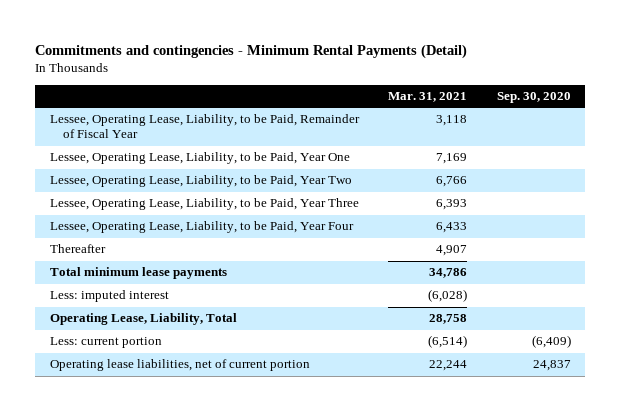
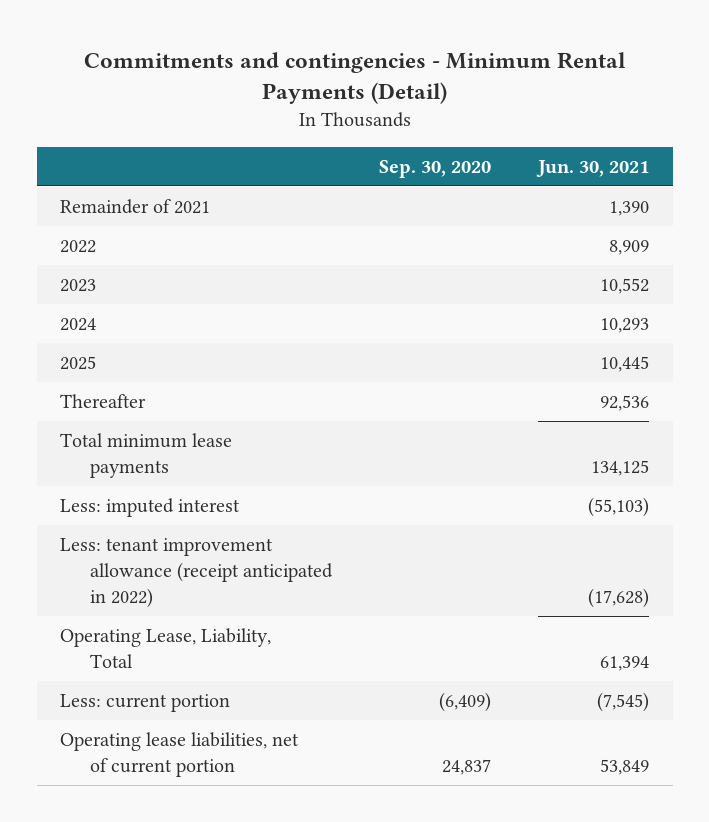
[388,92,468,103] Mar. 31, 2021 -> none
none -> [535,159,649,177] Jun. 30, 2021
[49,114,360,139] Lessee, Operating Lease, Liability, to be Paid, Remainder of Fiscal Year -> [60,199,211,215] Remainder of 2021
[49,152,350,165] Lessee, Operating Lease, Liability, to be Paid, Year One -> [60,240,97,254] 2022
[49,175,352,188] Lessee, Operating Lease, Liability, to be Paid, Year Two -> [60,279,97,293] 2023
[49,198,359,211] Lessee, Operating Lease, Liability, to be Paid, Year Three -> [60,318,97,332] 2024
[49,221,354,234] Lessee, Operating Lease, Liability, to be Paid, Year Four -> [60,356,97,371] 2025
none -> [60,538,333,609] Less: tenant improvement allowance (receipt anticipated in 2022)

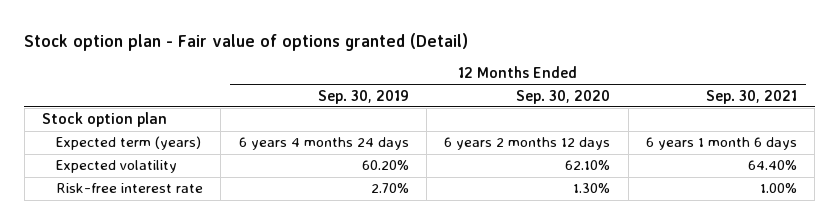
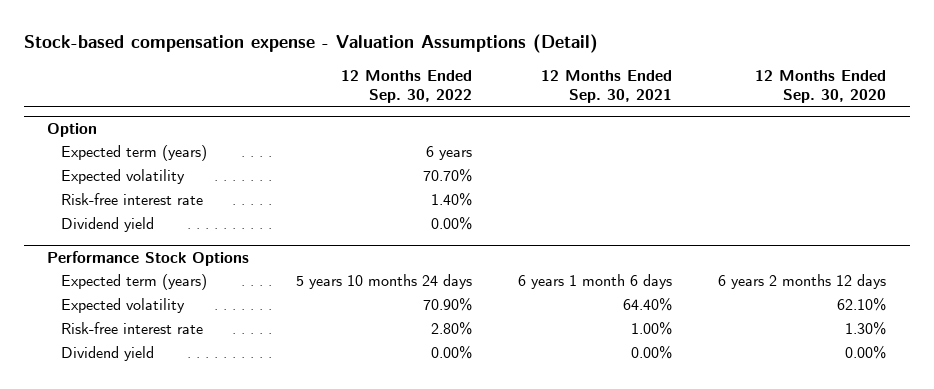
[24,33,469,52] Stock option plan - Fair value of options granted (Detail) -> [23,34,598,54] Stock-based compensation expense - Valuation Assumptions (Detail)
[317,89,409,104] Sep. 30, 2019 -> none
none -> [340,70,472,103] 12 Months Ended Sep. 30, 2022
[41,112,167,128] Stock option plan -> none
none -> [47,122,98,137] Option
none -> [61,145,208,162] Expected term (years)
none -> [61,169,186,185] Expected volatility
none -> [61,193,204,206] Risk-free interest rate
none -> [61,217,155,233] Dividend yield
none -> [47,250,250,266] Performance Stock Options
none -> [61,346,155,362] Dividend yield

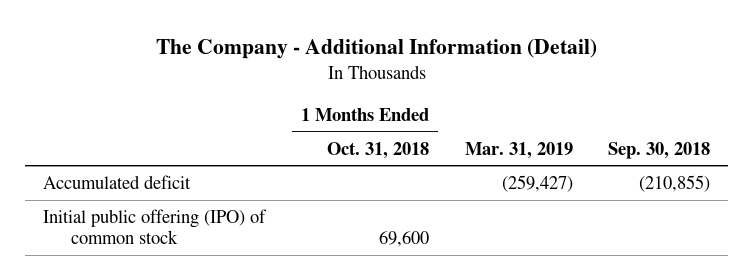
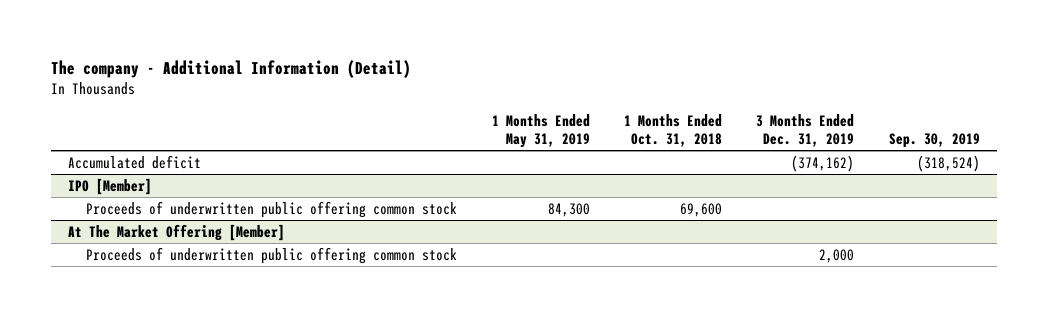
[155,39,597,60] The Company - Additional Information (Detail) -> [51,60,412,79] The company - Additional Information (Detail)
[464,141,573,159] Mar. 31, 2019 -> none
[608,141,711,159] Sep. 30, 2018 -> none
none -> [491,113,590,148] 1 Months Ended May 31, 2019
none -> [756,113,855,147] 3 Months Ended Dec. 31, 2019
none -> [888,132,980,148] Sep. 30, 2019
[43,208,268,245] Initial public offering (IPO) of common stock -> none
none -> [68,177,153,195] IPO [Member]
none -> [86,200,458,218] Proceeds of underwritten public offering common stock
none -> [68,223,286,241] At The Market Offering [Member]
none -> [86,246,458,264] Proceeds of underwritten public offering common stock

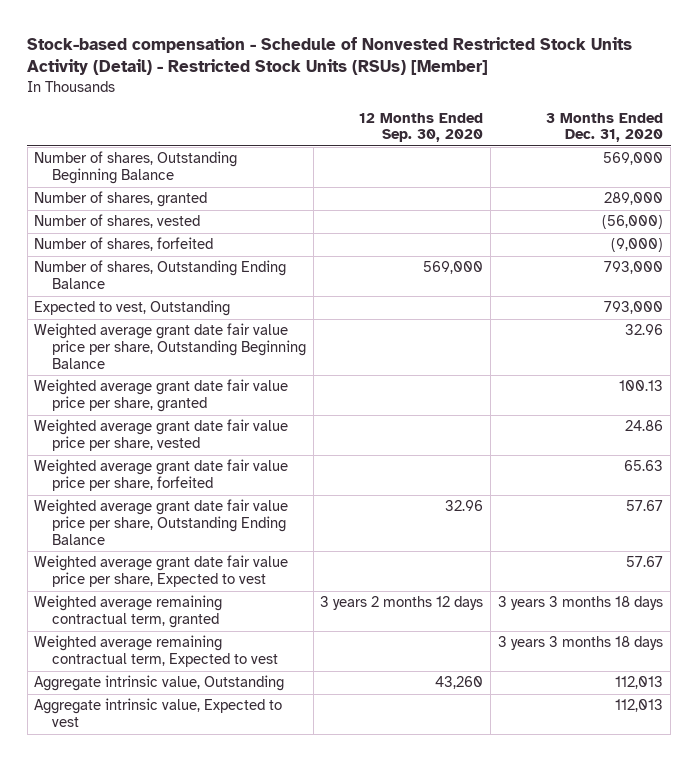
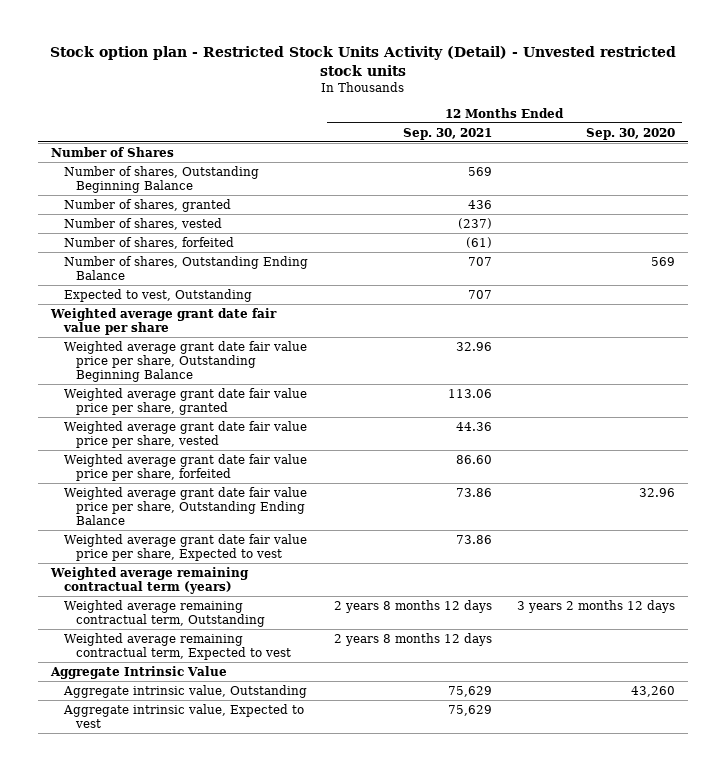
[27,36,633,76] Stock-based compensation - Schedule of Nonvested Restricted Stock Units Activity (Detail) - Restricted Stock Units (RSUs) [Member] -> [50,45,677,76] Stock option plan - Restricted Stock Units Activity (Detail) - Unvested restricted stock units
[546,112,664,143] 3 Months Ended Dec. 31, 2020 -> none
none -> [402,127,492,140] Sep. 30, 2021
none -> [51,146,175,157] Number of Shares
[423,261,484,275] 569,000 -> [651,256,676,266] 569
none -> [50,307,278,335] Weighted average grant date fair value per share
none -> [50,566,250,594] Weighted average remaining contractual term (years)
[34,595,223,629] Weighted average remaining contractual term, granted -> [63,599,266,627] Weighted average remaining contractual term, Outstanding
none -> [50,665,228,679] Aggregate Intrinsic Value

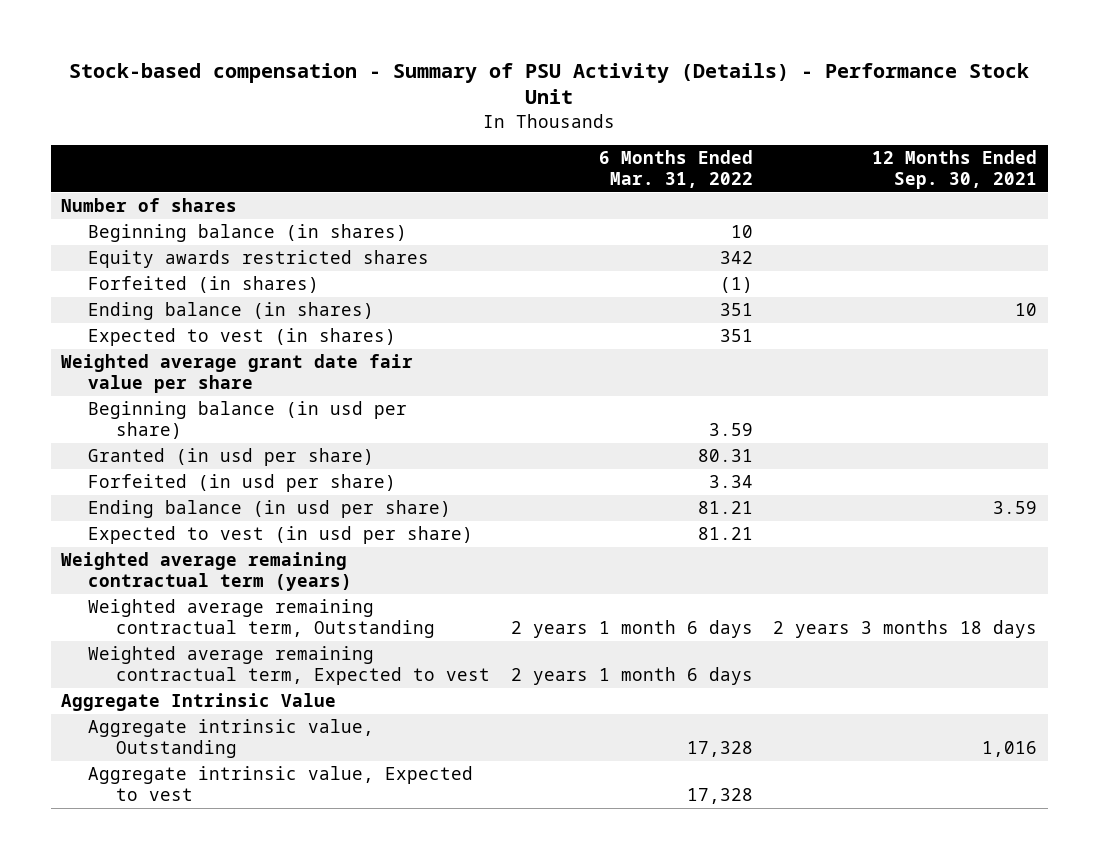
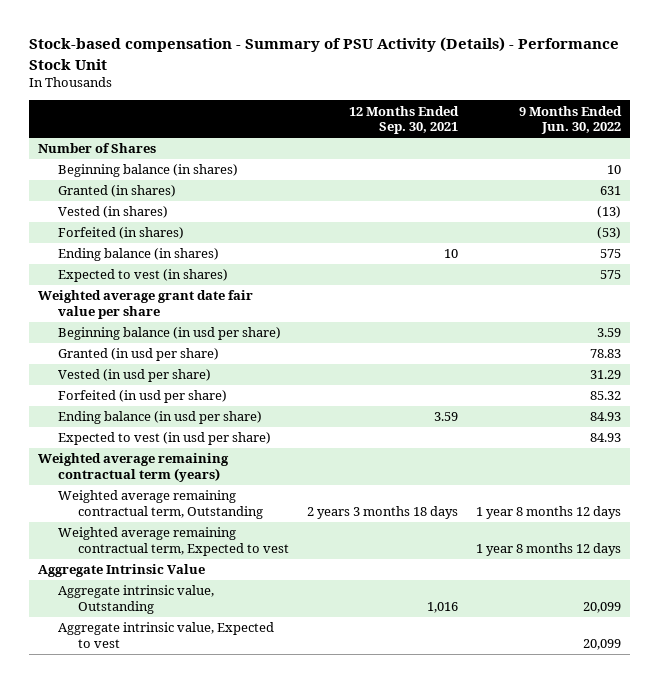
[598,150,753,189] 6 Months Ended Mar. 31, 2022 -> none
none -> [519,105,623,135] 9 Months Ended Jun. 30, 2022
[60,198,237,213] Number of shares -> [38,143,157,154] Number of Shares
[88,250,430,269] Equity awards restricted shares -> [57,185,176,198] Granted (in shares)
none -> [57,206,168,219] Vested (in shares)
none -> [57,369,211,383] Vested (in usd per share)

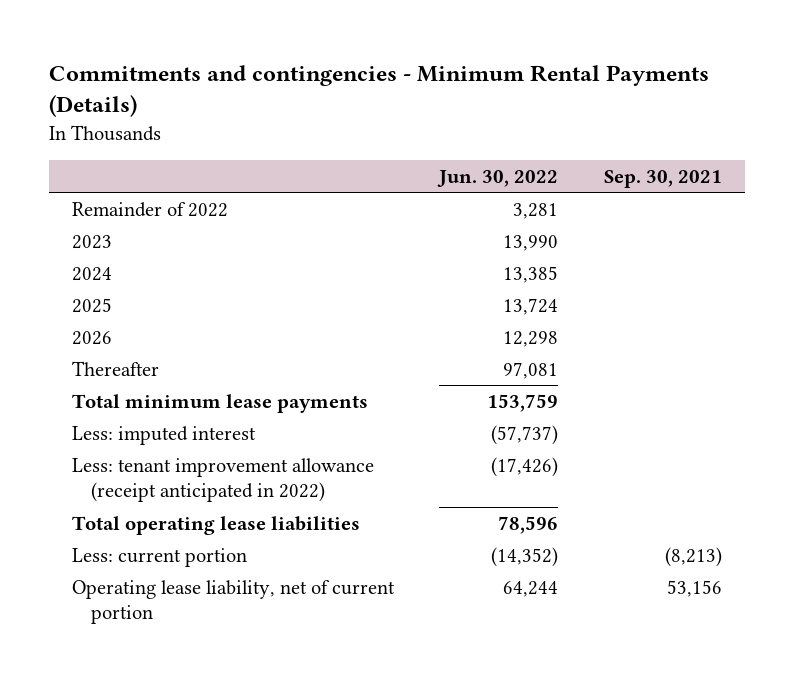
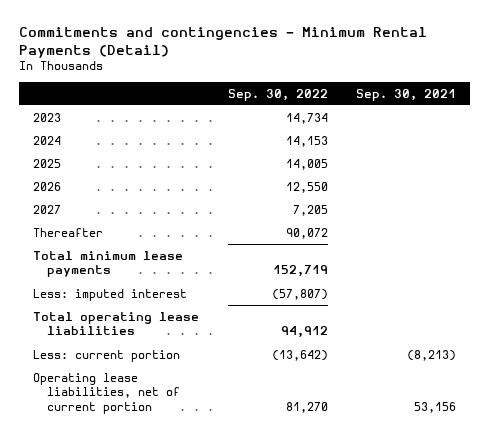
[49,64,710,118] Commitments and contingencies - Minimum Rental Payments (Details) -> [19,27,428,58] Commitments and contingencies - Minimum Rental Payments (Detail)
[437,169,559,187] Jun. 30, 2022 -> none
none -> [227,88,328,101] Sep. 30, 2022
[72,201,229,217] Remainder of 2022 -> none
none -> [33,204,62,214] 2027
[72,457,375,503] Less: tenant improvement allowance (receipt anticipated in 2022) -> none
[72,579,396,625] Operating lease liability, net of current portion -> [33,372,181,414] Operating lease liabilities, net of current portion

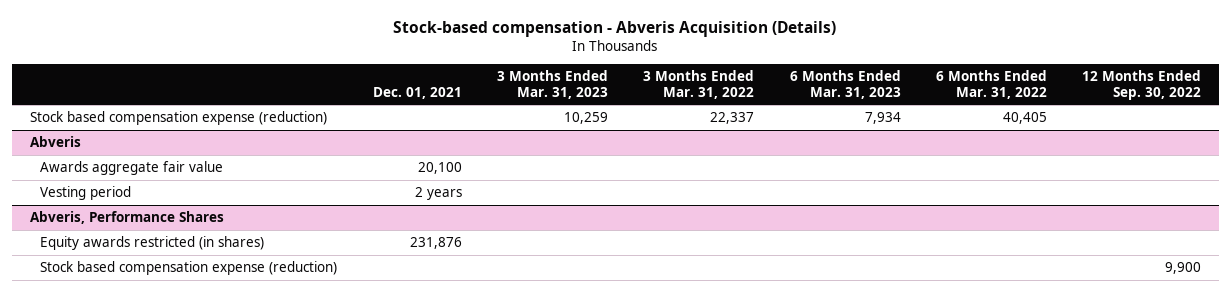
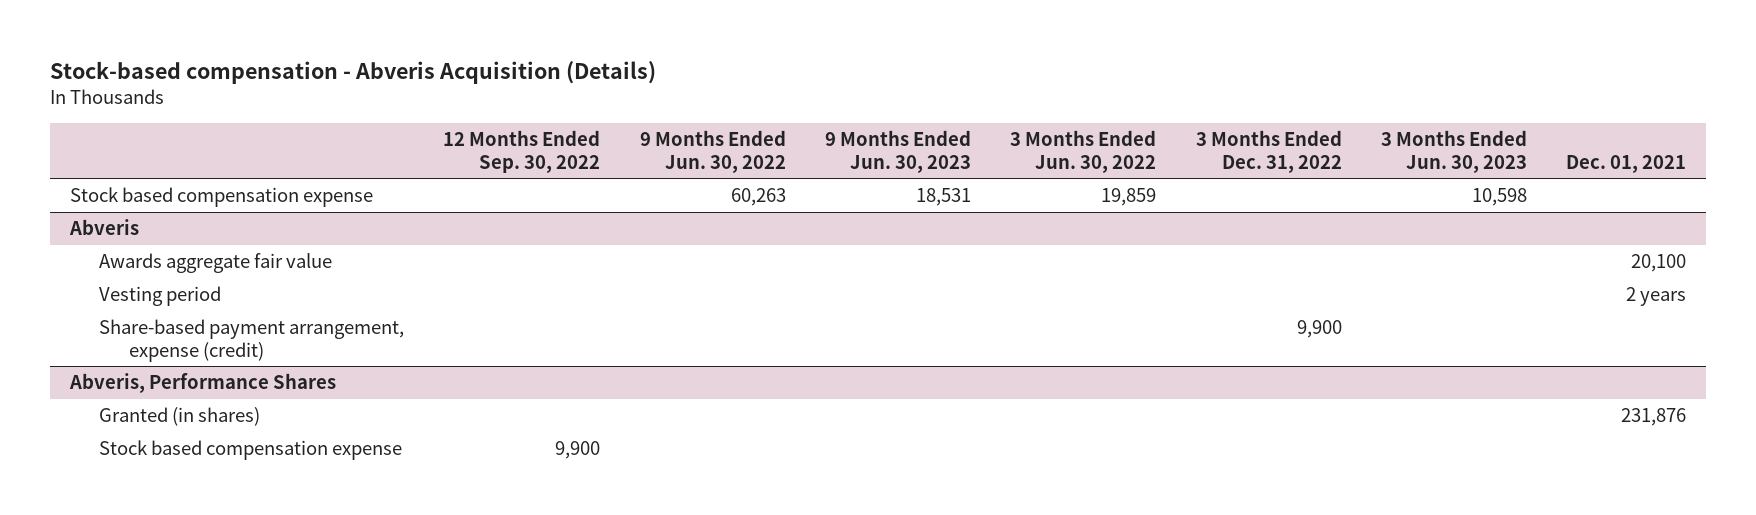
[496,70,608,99] 3 Months Ended Mar. 31, 2023 -> none
[643,70,755,99] 3 Months Ended Mar. 31, 2022 -> none
[789,70,901,99] 6 Months Ended Mar. 31, 2023 -> none
[935,70,1047,99] 6 Months Ended Mar. 31, 2022 -> none
none -> [639,130,786,173] 9 Months Ended Jun. 30, 2022
none -> [825,130,972,173] 9 Months Ended Jun. 30, 2023
none -> [1010,130,1157,173] 3 Months Ended Jun. 30, 2022
none -> [1195,130,1342,173] 3 Months Ended Dec. 31, 2022
none -> [1380,130,1527,173] 3 Months Ended Jun. 30, 2023
[29,111,327,126] Stock based compensation expense (reduction) -> [69,187,373,208] Stock based compensation expense
none -> [99,319,405,362] Share-based payment arrangement, expense (credit)
[40,236,265,251] Equity awards restricted (in shares) -> [99,407,261,427] Granted (in shares)
[40,261,338,276] Stock based compensation expense (reduction) -> [99,440,403,461] Stock based compensation expense

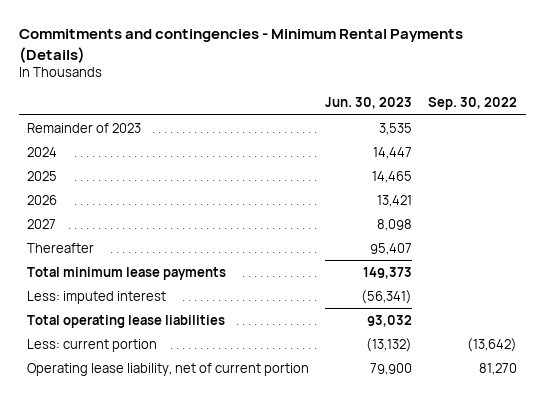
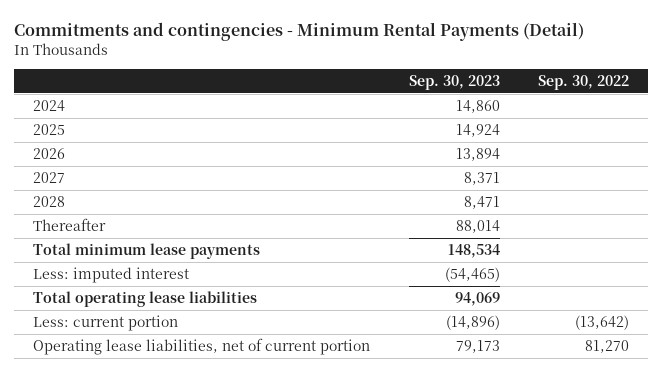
[18,29,463,63] Commitments and contingencies - Minimum Rental Payments (Details) -> [14,22,585,42] Commitments and contingencies - Minimum Rental Payments (Detail)
[325,97,413,110] Jun. 30, 2023 -> none
none -> [408,75,500,91] Sep. 30, 2023
[26,122,141,133] Remainder of 2023 -> none
none -> [33,195,66,207] 2028
[26,362,309,376] Operating lease liability, net of current portion -> [33,337,371,355] Operating lease liabilities, net of current portion

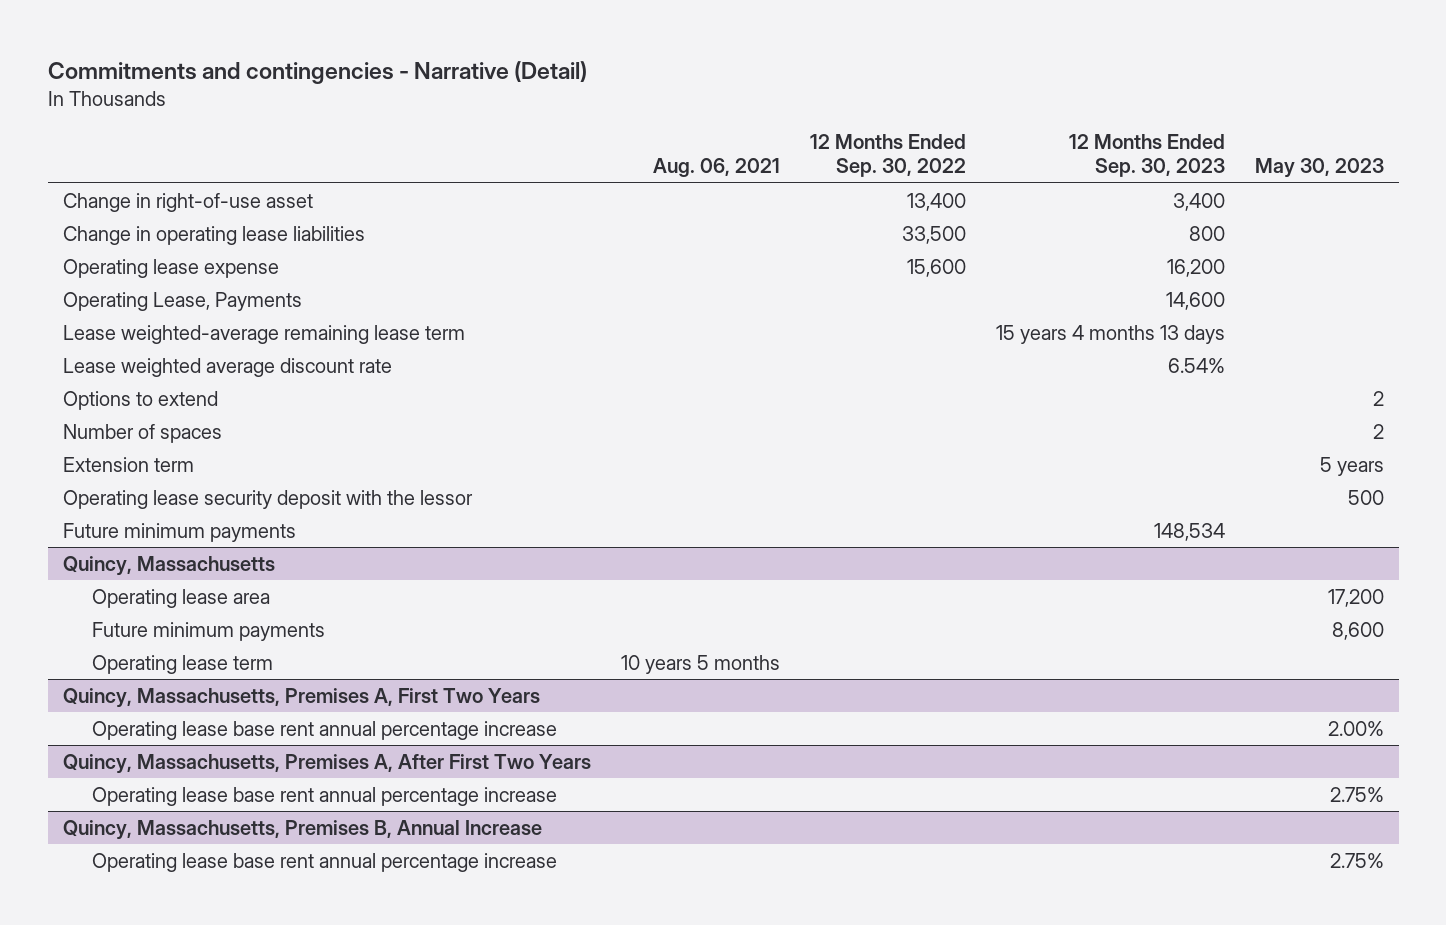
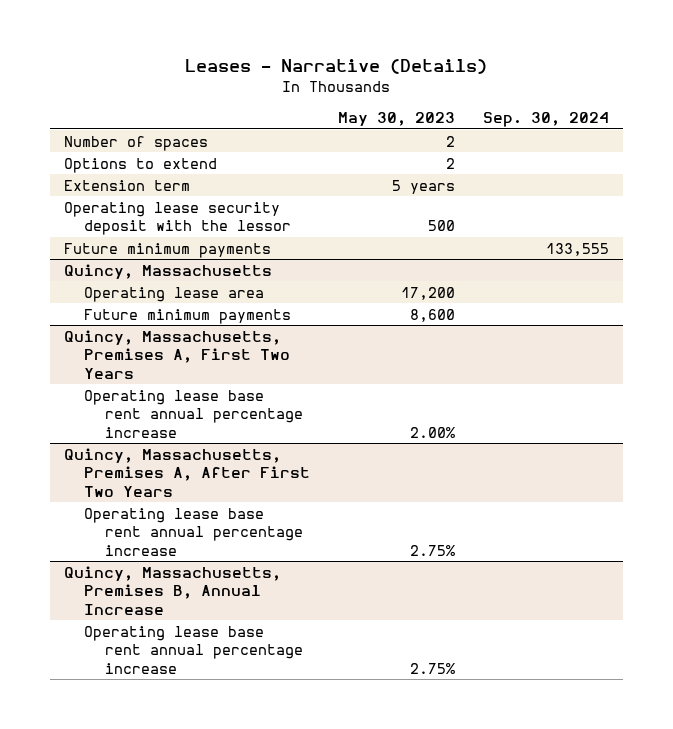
[47,60,587,84] Commitments and contingencies - Narrative (Detail) -> [185,59,488,75] Leases - Narrative (Details)
[652,158,780,178] Aug. 06, 2021 -> none
[809,134,966,178] 12 Months Ended Sep. 30, 2022 -> none
[1068,134,1225,178] 12 Months Ended Sep. 30, 2023 -> none
none -> [482,111,609,127] Sep. 30, 2024
[62,192,313,212] Change in right-of-use asset -> none
[62,225,365,245] Change in operating lease liabilities -> none
[62,258,279,278] Operating lease expense -> none
[62,291,302,311] Operating Lease, Payments -> none
[62,324,465,344] Lease weighted-average remaining lease term -> none
[62,357,392,377] Lease weighted average discount rate -> none
[62,390,218,410] Options to extend -> [63,157,217,173] Options to extend
[91,654,273,674] Operating lease term -> none

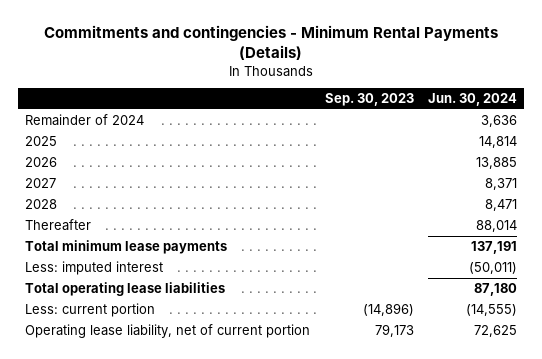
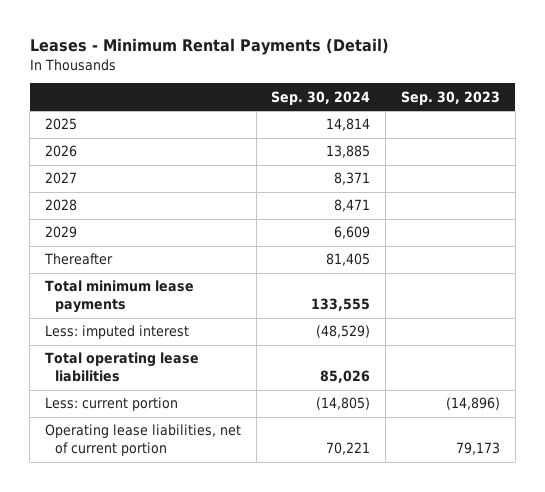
[44,25,499,61] Commitments and contingencies - Minimum Rental Payments (Details) -> [29,37,389,55] Leases - Minimum Rental Payments (Detail)
[427,93,517,107] Jun. 30, 2024 -> none
none -> [271,90,371,105] Sep. 30, 2024
[25,113,145,126] Remainder of 2024 -> none
none -> [44,226,77,239] 2029
[25,323,311,338] Operating lease liability, net of current portion -> [44,424,241,457] Operating lease liabilities, net of current portion

